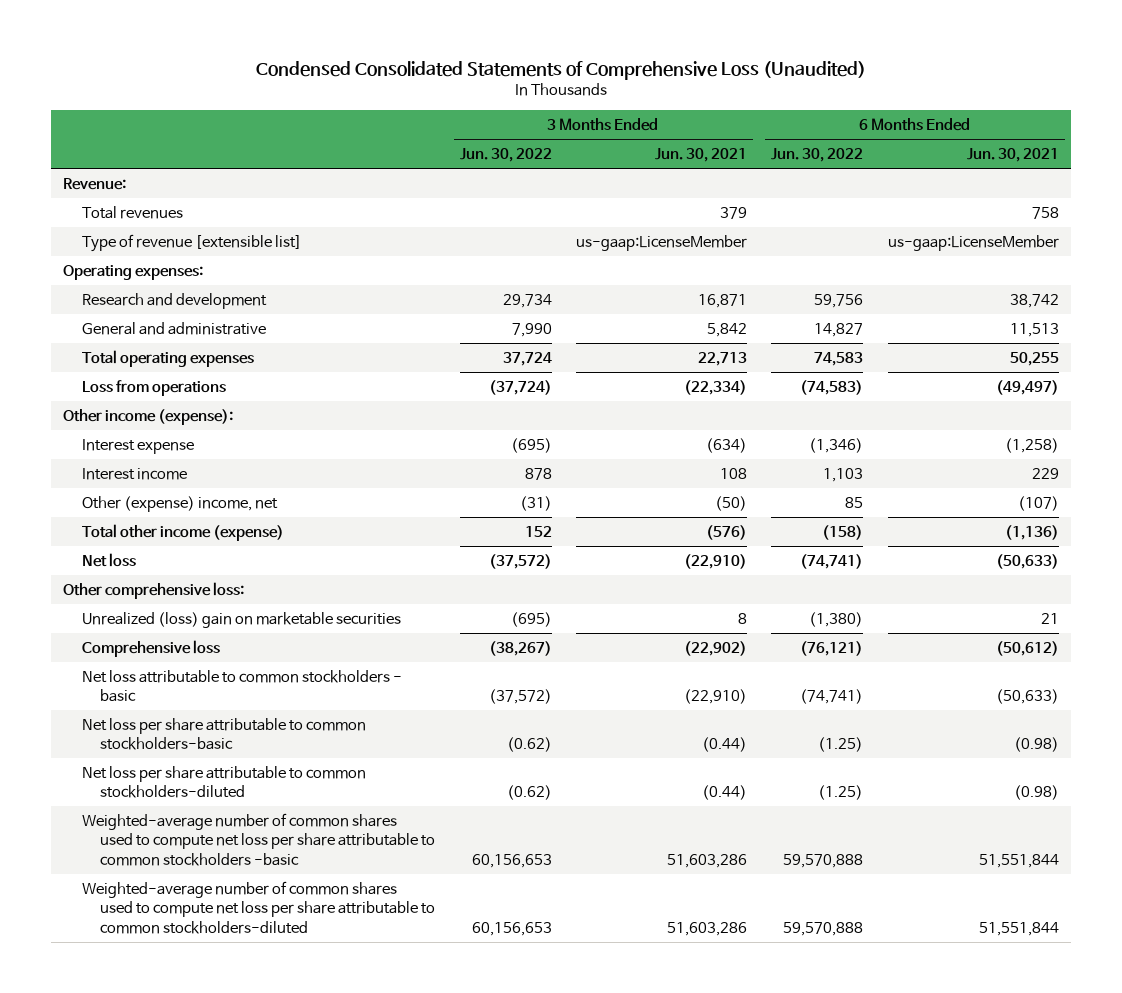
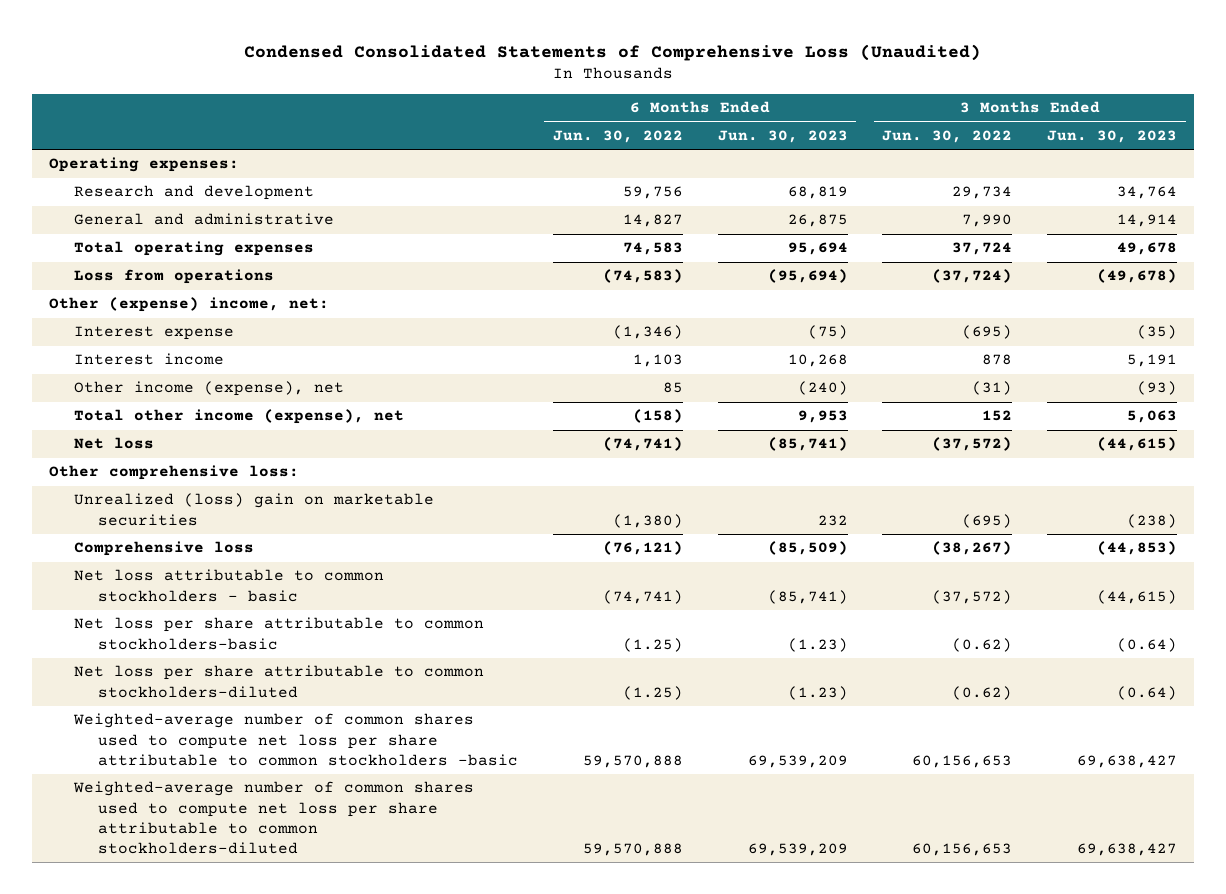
[655,148,748,163] Jun. 30, 2021 -> none
[966,148,1059,163] Jun. 30, 2021 -> none
none -> [717,129,848,143] Jun. 30, 2023
none -> [1046,129,1177,143] Jun. 30, 2023
[63,177,127,190] Revenue: -> none
[81,205,183,219] Total revenues -> none
[81,233,302,252] Type of revenue [extensible list] -> none
[63,408,234,425] Other income (expense): -> [49,297,330,313] Other (expense) income, net:
[81,495,278,512] Other (expense) income, net -> [73,381,344,397] Other income (expense), net
[81,523,284,541] Total other income (expense) -> [73,409,404,425] Total other income (expense), net

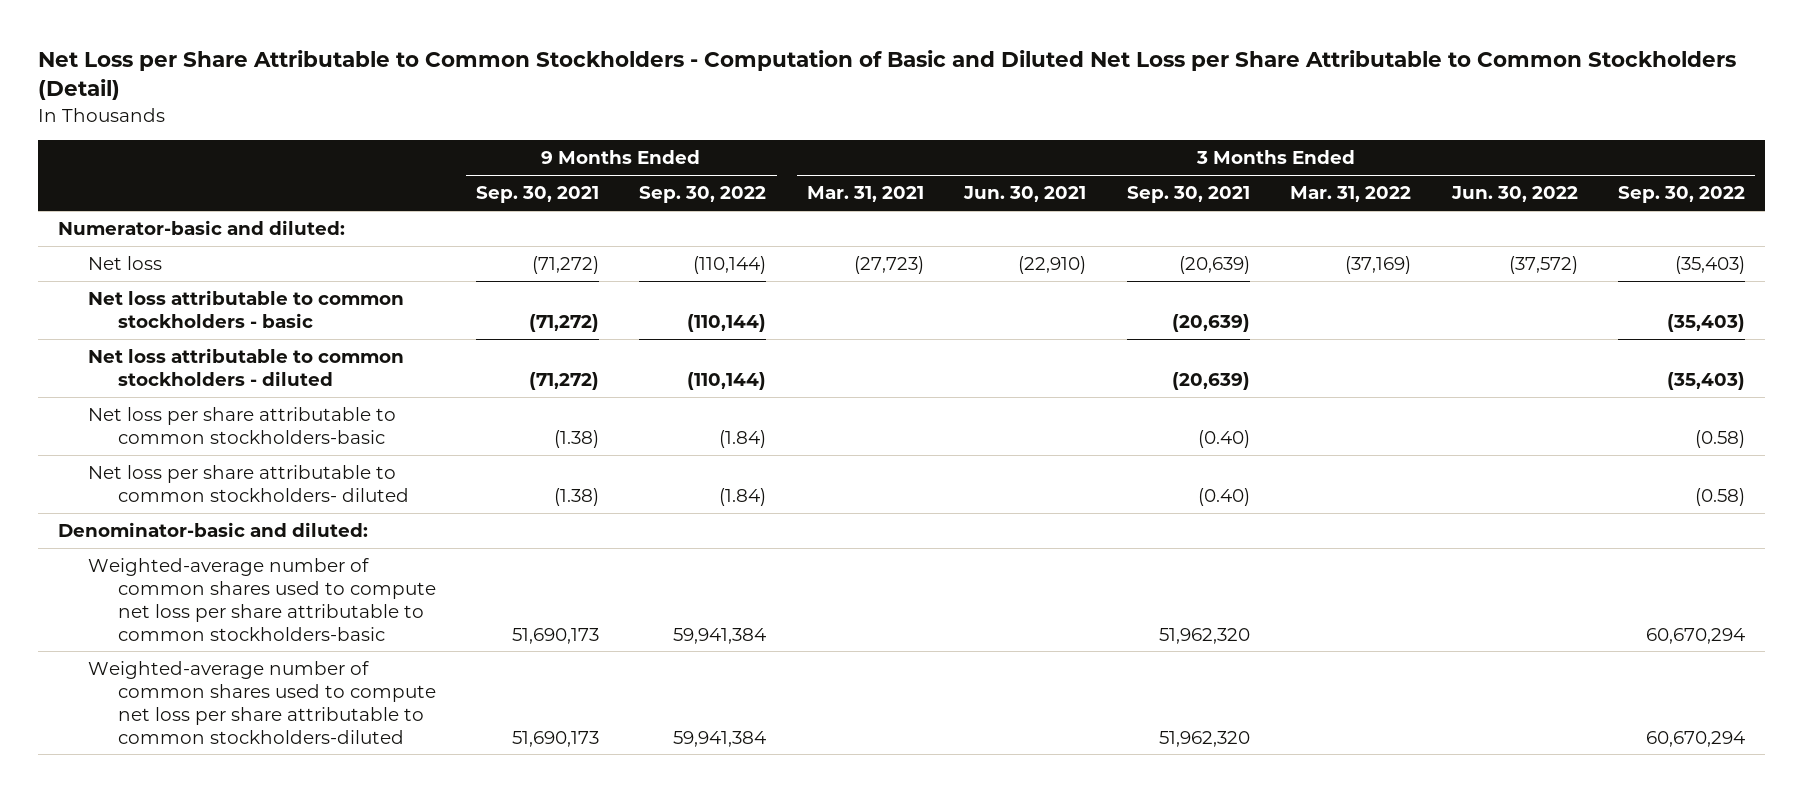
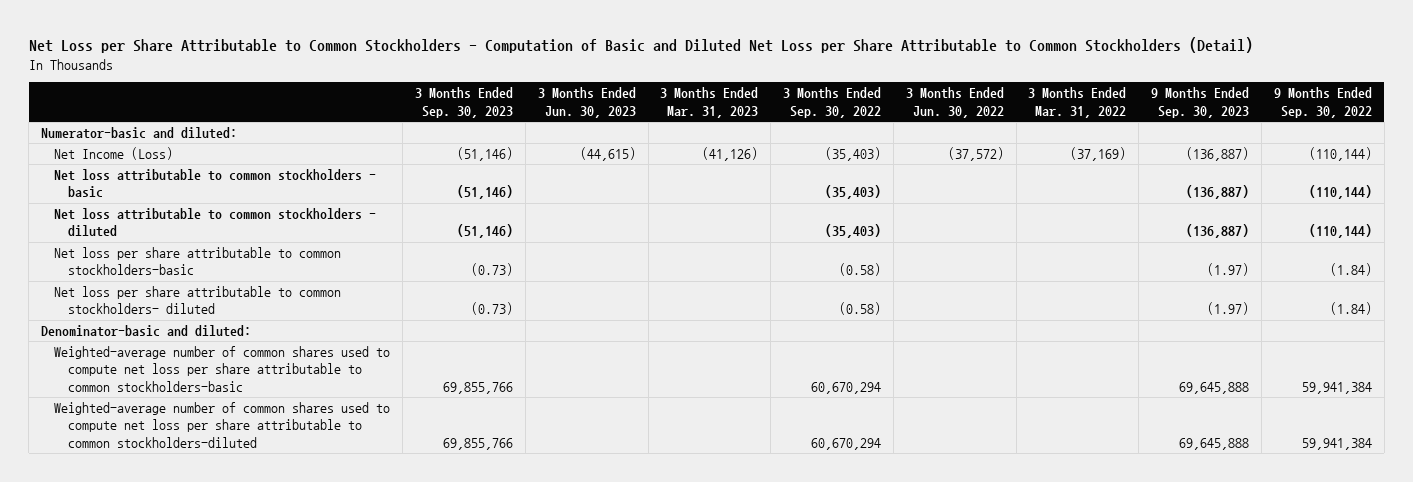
[475,186,599,204] Sep. 30, 2021 -> none
[806,186,924,203] Mar. 31, 2021 -> none
[963,186,1087,203] Jun. 30, 2021 -> none
[1126,186,1250,204] Sep. 30, 2021 -> none
none -> [415,87,514,118] 3 Months Ended Sep. 30, 2023
none -> [537,87,636,118] 3 Months Ended Jun. 30, 2023
none -> [660,87,759,118] 3 Months Ended Mar. 31, 2023
none -> [1151,87,1250,118] 9 Months Ended Sep. 30, 2023
[87,256,162,271] Net loss -> [54,147,174,161] Net Income (Loss)

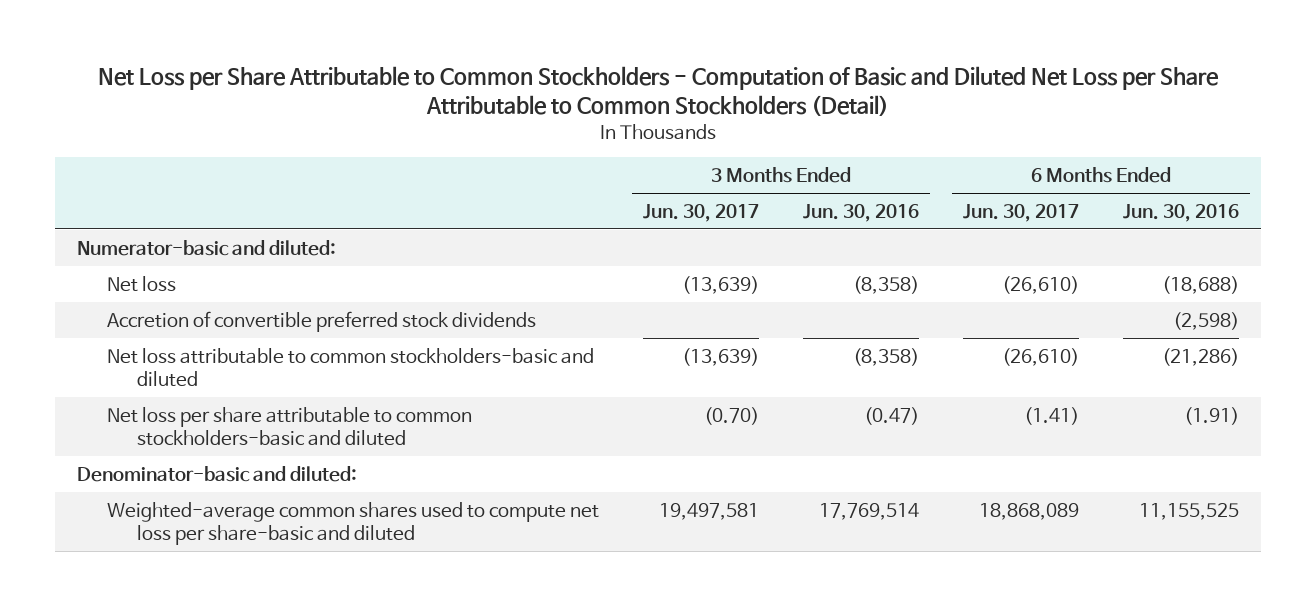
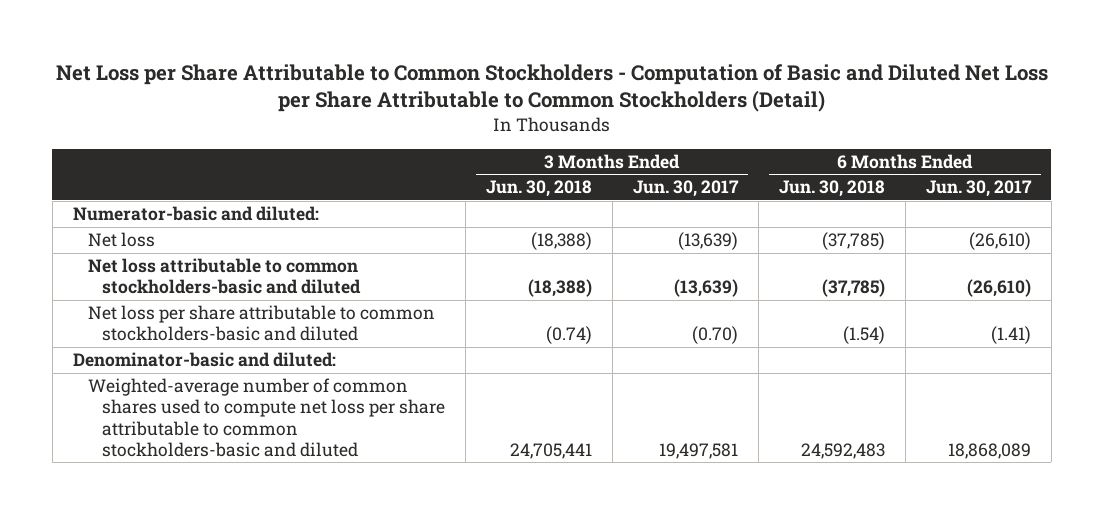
[803,203,920,222] Jun. 30, 2016 -> none
[1123,203,1240,222] Jun. 30, 2016 -> none
none -> [486,180,593,198] Jun. 30, 2018
none -> [779,180,886,198] Jun. 30, 2018
[107,310,537,332] Accretion of convertible preferred stock dividends -> none
[107,501,600,545] Weighted-average common shares used to compute net loss per share-basic and diluted -> [87,378,446,457] Weighted-average number of common shares used to compute net loss per share attributable to common stockholders-basic and diluted

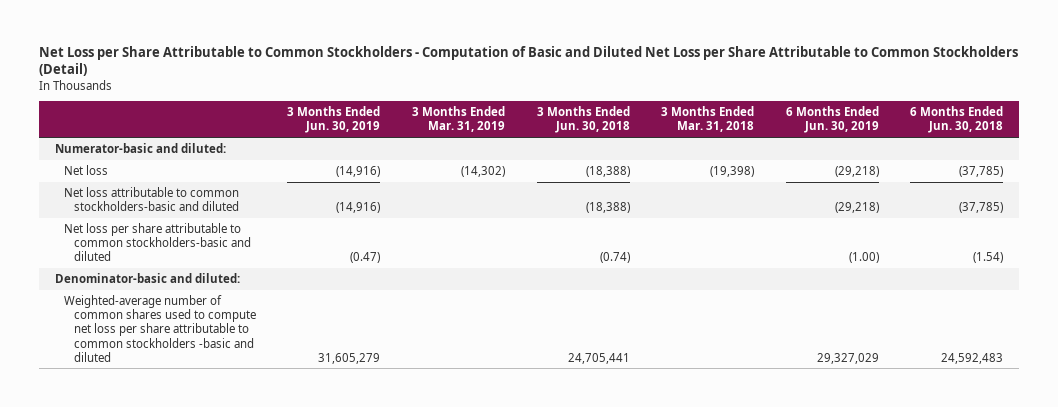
[633,180,740,198] Jun. 30, 2017 -> none
[926,180,1033,198] Jun. 30, 2017 -> none
none -> [287,106,381,134] 3 Months Ended Jun. 30, 2019
none -> [411,106,505,133] 3 Months Ended Mar. 31, 2019
none -> [661,106,755,133] 3 Months Ended Mar. 31, 2018
none -> [785,106,879,134] 6 Months Ended Jun. 30, 2019
[87,378,446,457] Weighted-average number of common shares used to compute net loss per share attributable to common stockholders-basic and diluted -> [64,294,256,362] Weighted-average number of common shares used to compute net loss per share attributable to common stockholders -basic and diluted

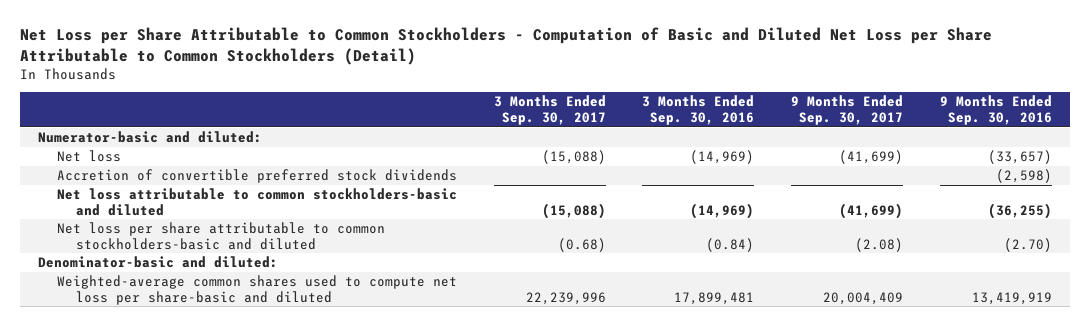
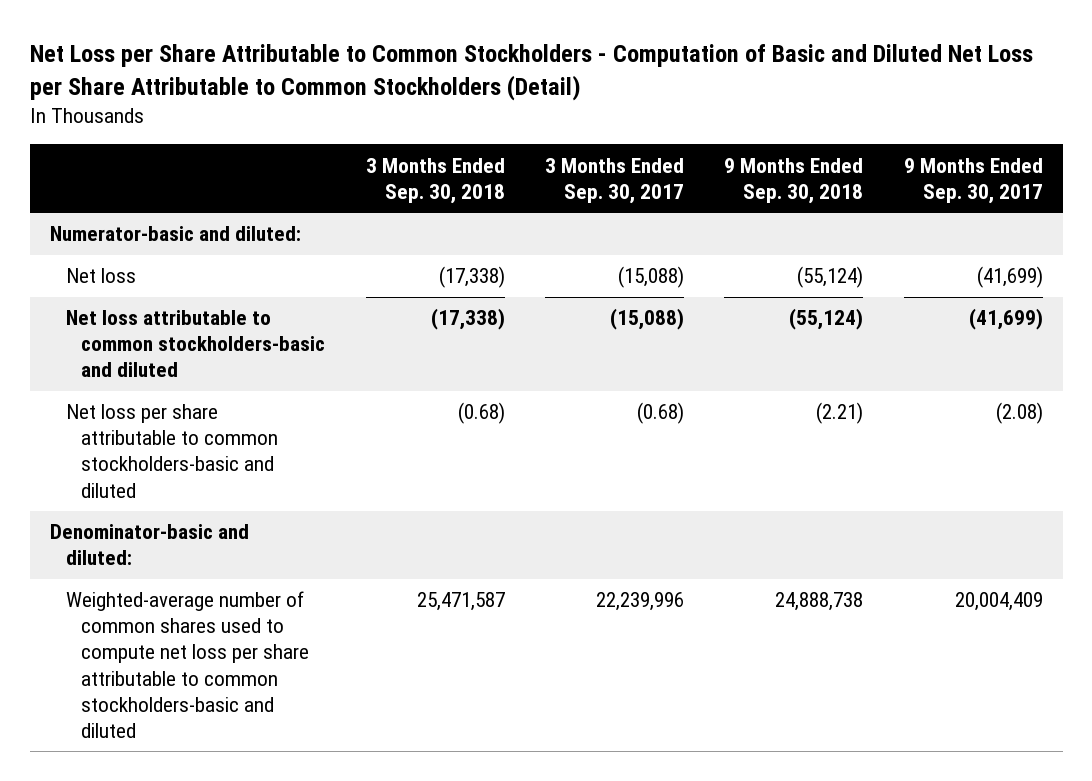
[642,95,755,125] 3 Months Ended Sep. 30, 2016 -> none
[939,95,1052,125] 9 Months Ended Sep. 30, 2016 -> none
none -> [365,157,505,204] 3 Months Ended Sep. 30, 2018
none -> [724,157,864,204] 9 Months Ended Sep. 30, 2018
[56,169,457,184] Accretion of convertible preferred stock dividends -> none
[56,275,457,305] Weighted-average common shares used to compute net loss per share-basic and diluted -> [65,591,310,738] Weighted-average number of common shares used to compute net loss per share attributable to common stockholders-basic and diluted

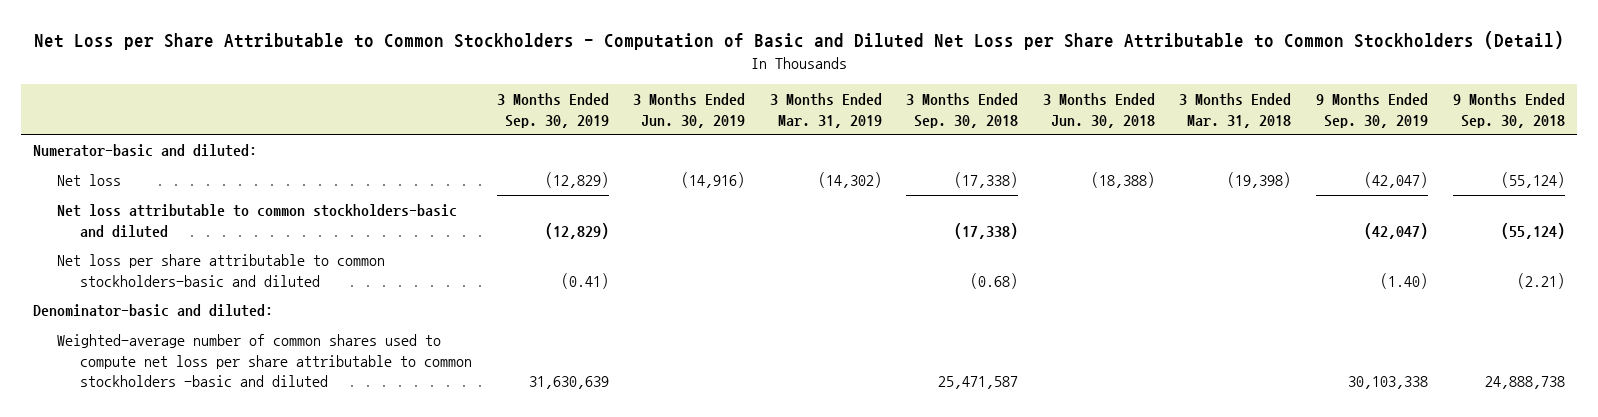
[544,157,684,204] 3 Months Ended Sep. 30, 2017 -> none
[903,157,1043,204] 9 Months Ended Sep. 30, 2017 -> none
none -> [496,93,609,128] 3 Months Ended Sep. 30, 2019
none -> [633,93,746,128] 3 Months Ended Jun. 30, 2019
none -> [769,93,882,128] 3 Months Ended Mar. 31, 2019
none -> [1042,93,1155,128] 3 Months Ended Jun. 30, 2018
none -> [1179,93,1292,128] 3 Months Ended Mar. 31, 2018
none -> [1316,93,1429,128] 9 Months Ended Sep. 30, 2019
[65,591,310,738] Weighted-average number of common shares used to compute net loss per share attributable to common stockholders-basic and diluted -> [56,334,472,388] Weighted-average number of common shares used to compute net loss per share attributable to common stockholders -basic and diluted

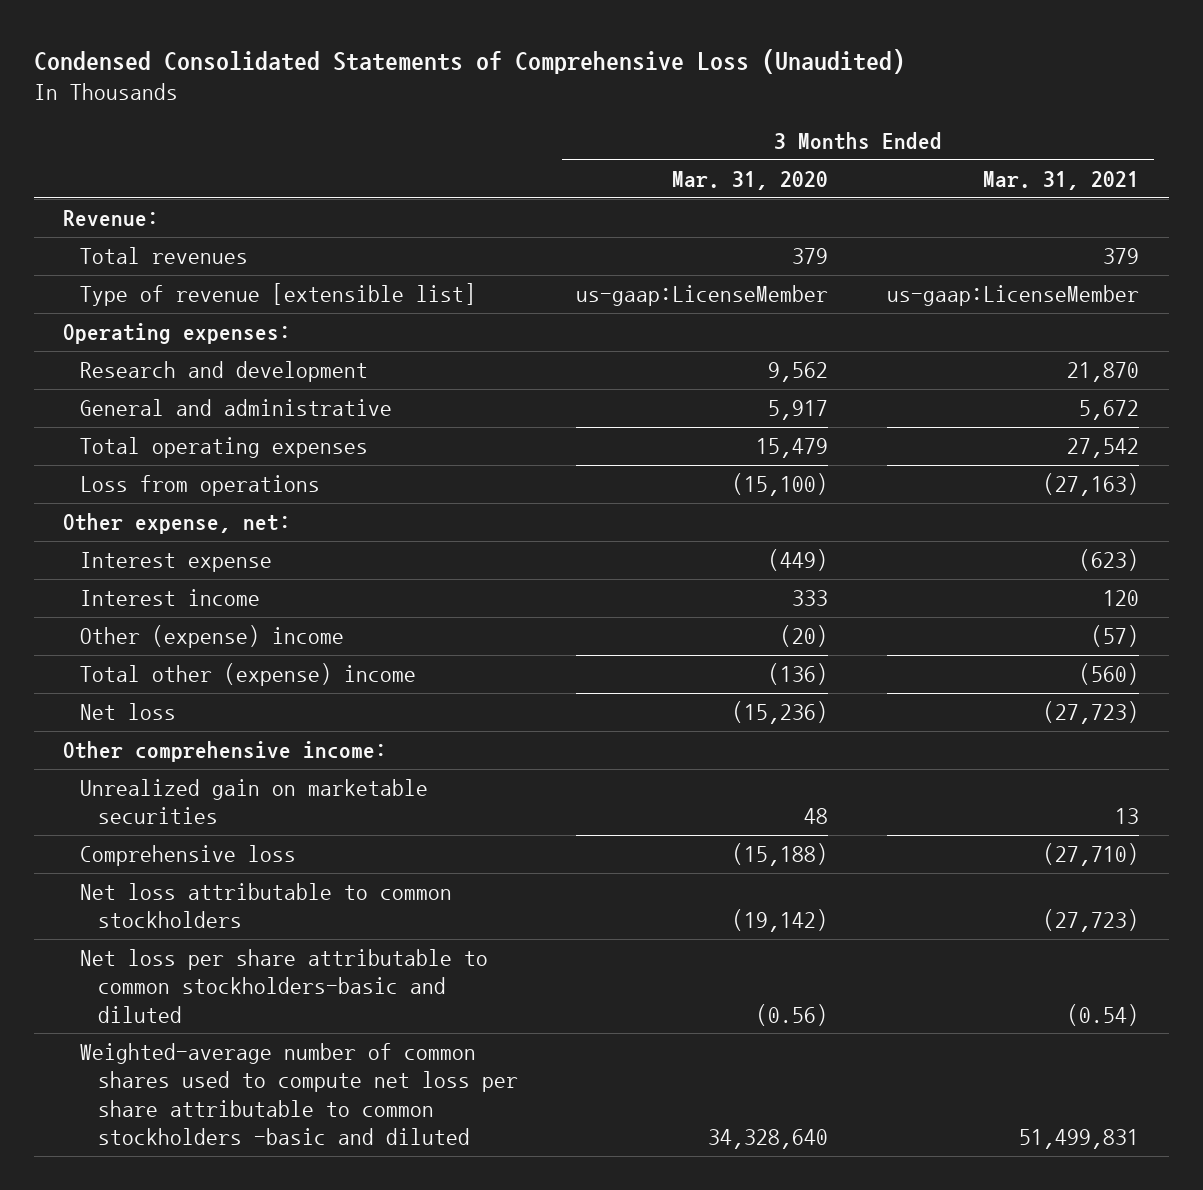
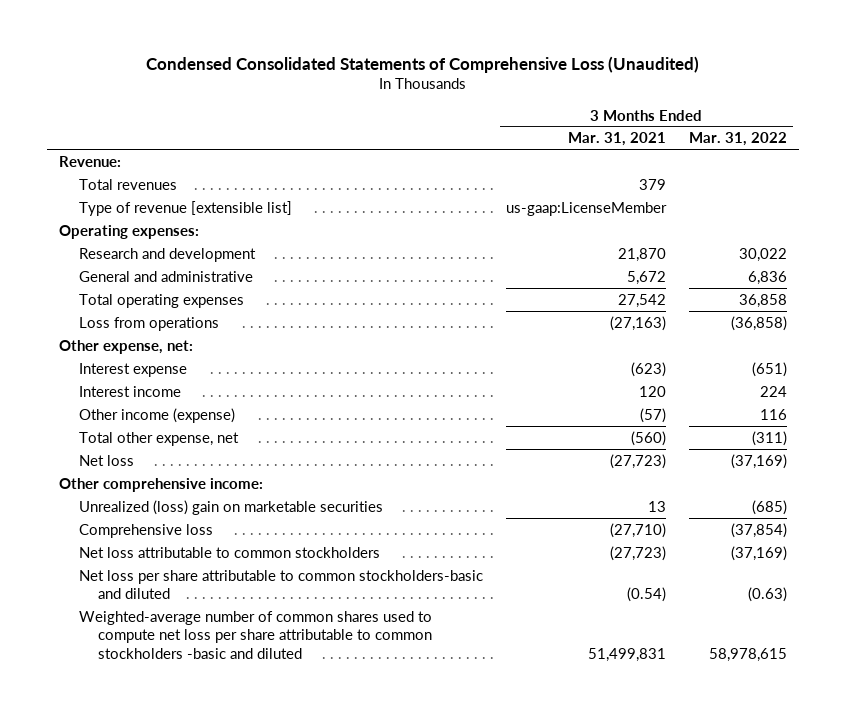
[672,171,829,191] Mar. 31, 2020 -> none
none -> [689,132,788,147] Mar. 31, 2022
[80,625,345,649] Other (expense) income -> [78,407,235,423] Other income (expense)
[80,663,417,687] Total other (expense) income -> [78,431,239,446] Total other expense, net
[80,779,429,825] Unrealized gain on marketable securities -> [78,499,383,515] Unrealized (loss) gain on marketable securities

